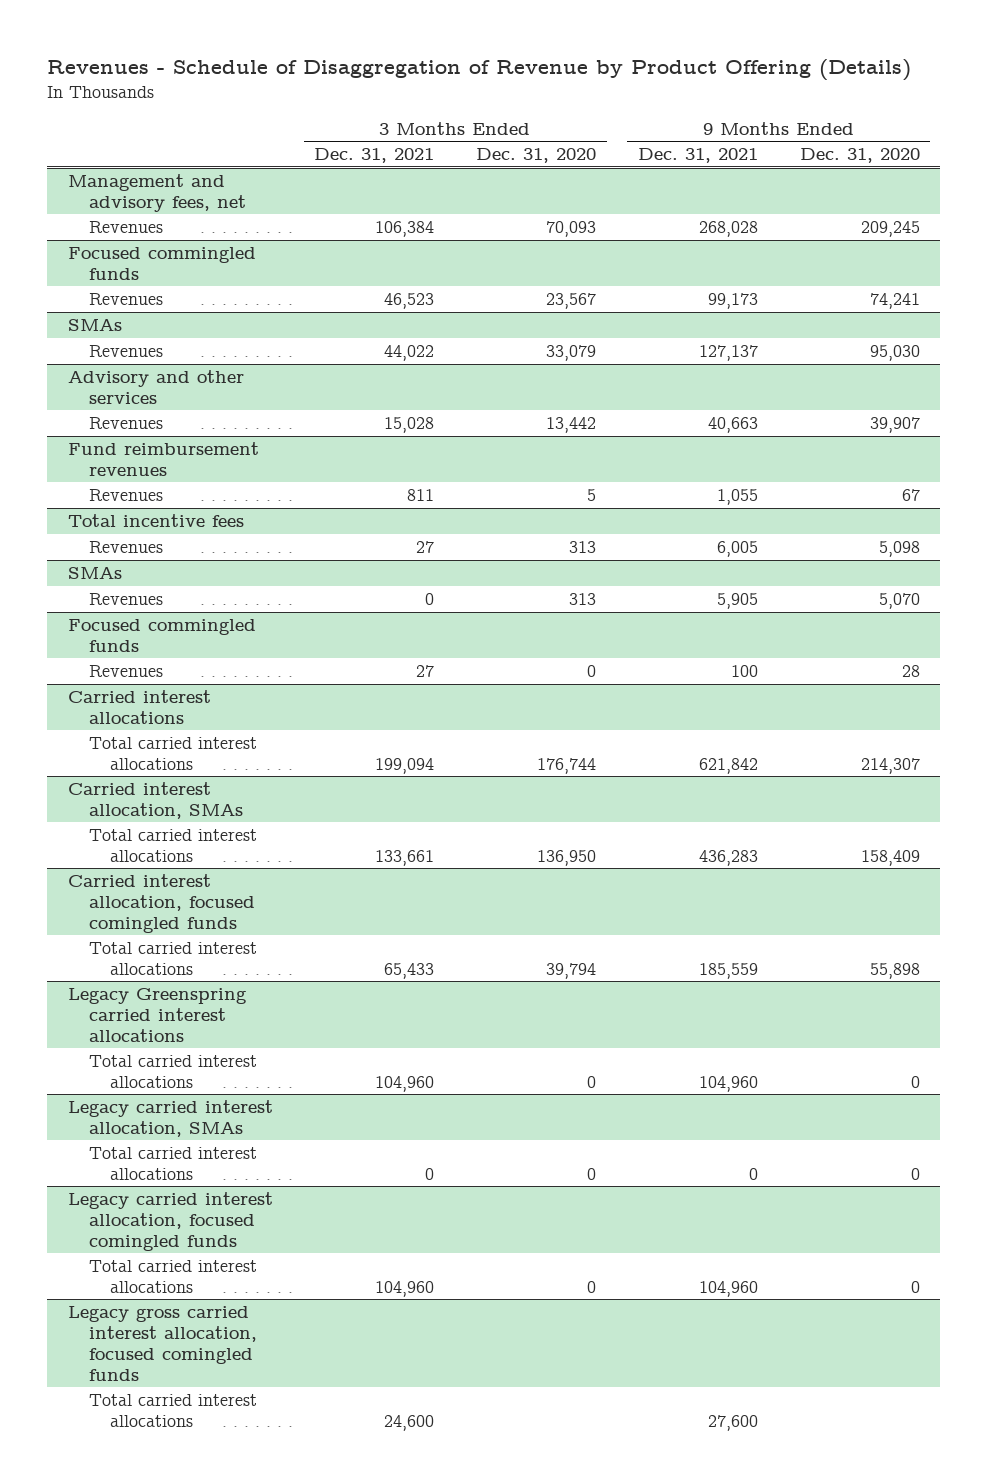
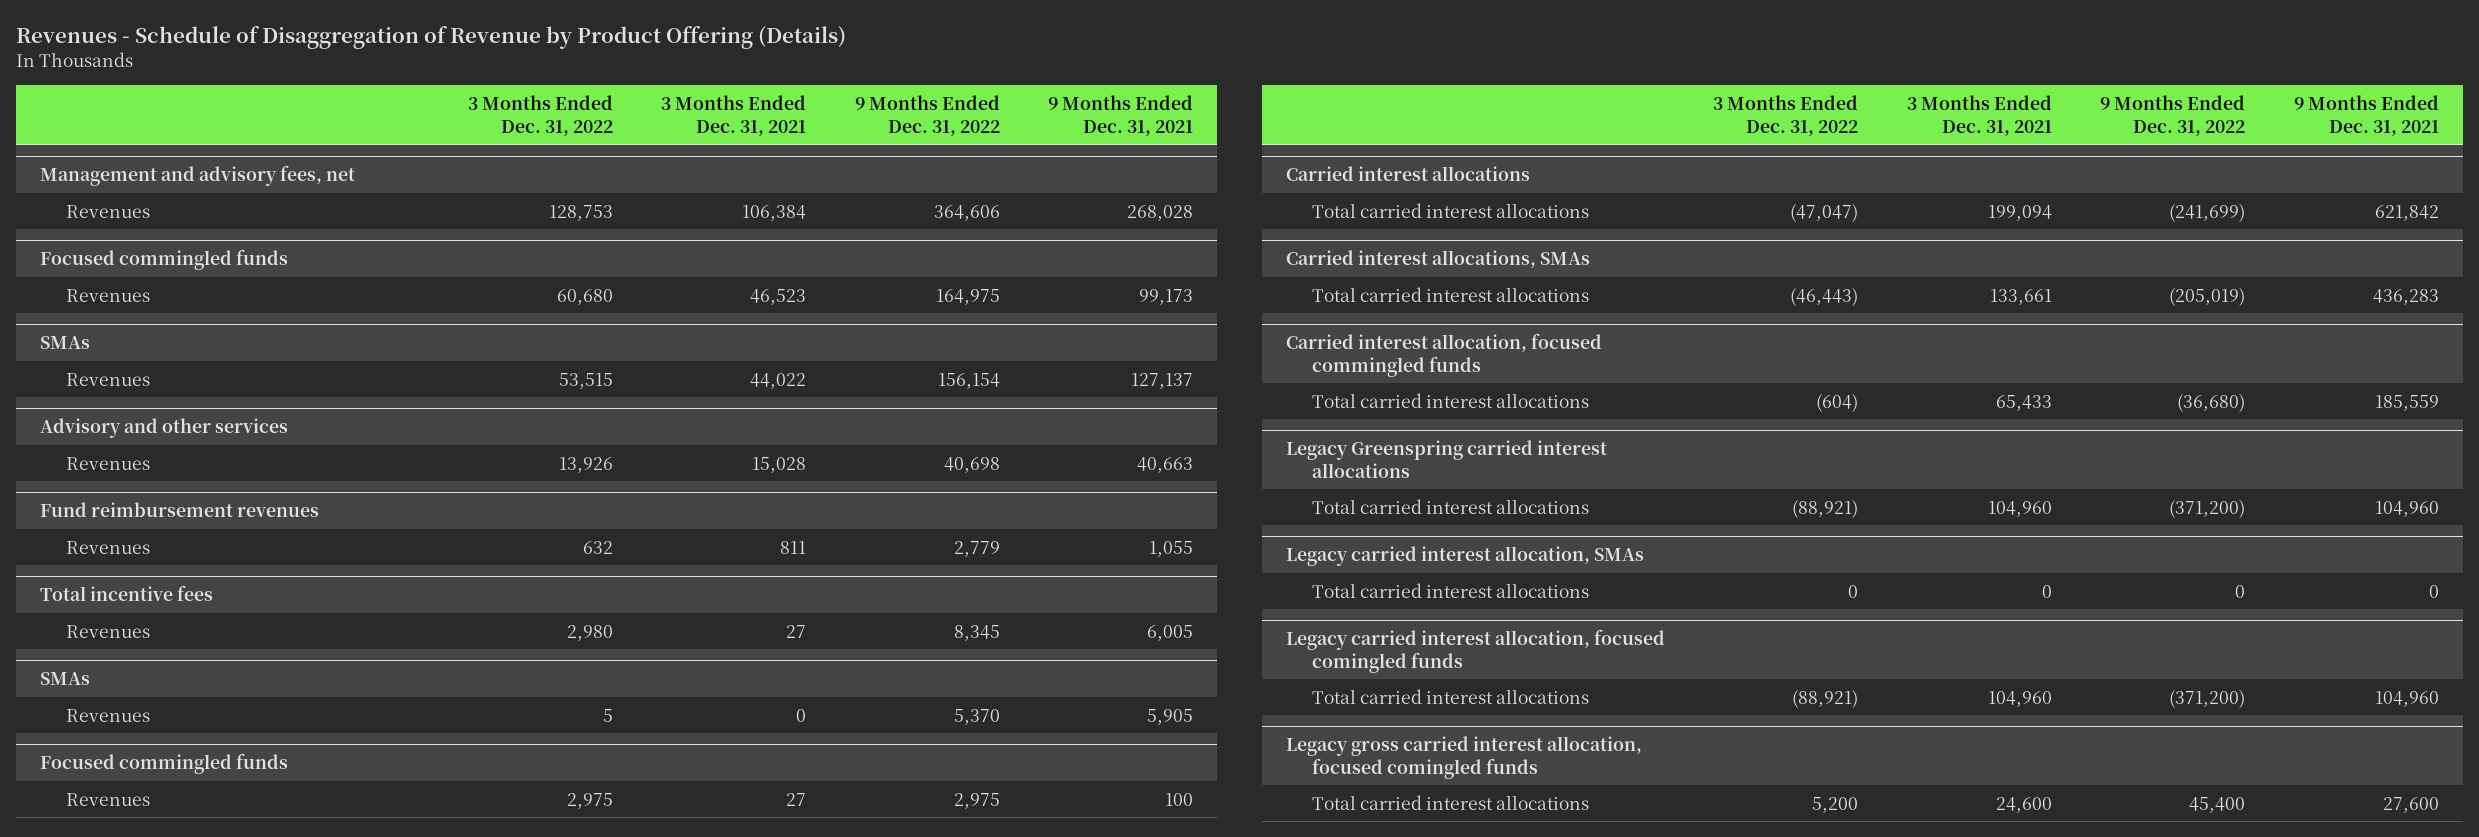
[476,148,597,164] Dec. 31, 2020 -> none
[799,148,920,164] Dec. 31, 2020 -> none
none -> [467,94,613,136] 3 Months Ended Dec. 31, 2022
none -> [854,94,1000,136] 9 Months Ended Dec. 31, 2022
[67,781,243,819] Carried interest allocation, SMAs -> [1285,250,1590,269] Carried interest allocations, SMAs
[67,873,255,933] Carried interest allocation, focused comingled funds -> [1285,333,1602,377] Carried interest allocation, focused commingled funds

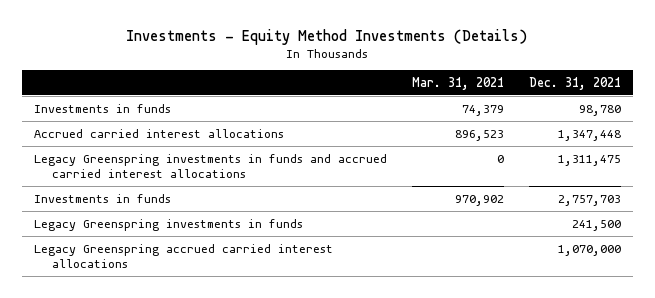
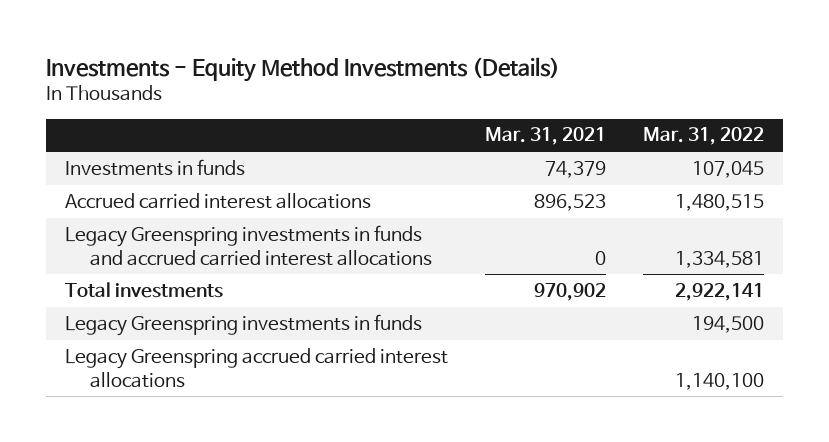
[528,76,621,90] Dec. 31, 2021 -> none
none -> [643,127,765,146] Mar. 31, 2022
[33,193,171,203] Investments in funds -> [64,281,223,298] Total investments

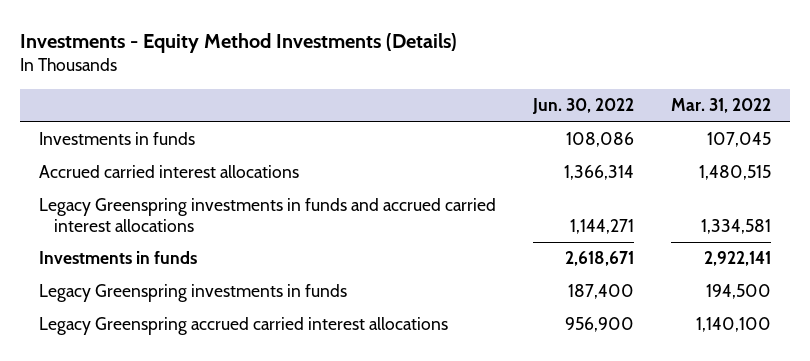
[484,127,606,146] Mar. 31, 2021 -> none
none -> [532,98,635,115] Jun. 30, 2022
[64,281,223,298] Total investments -> [38,251,197,265] Investments in funds

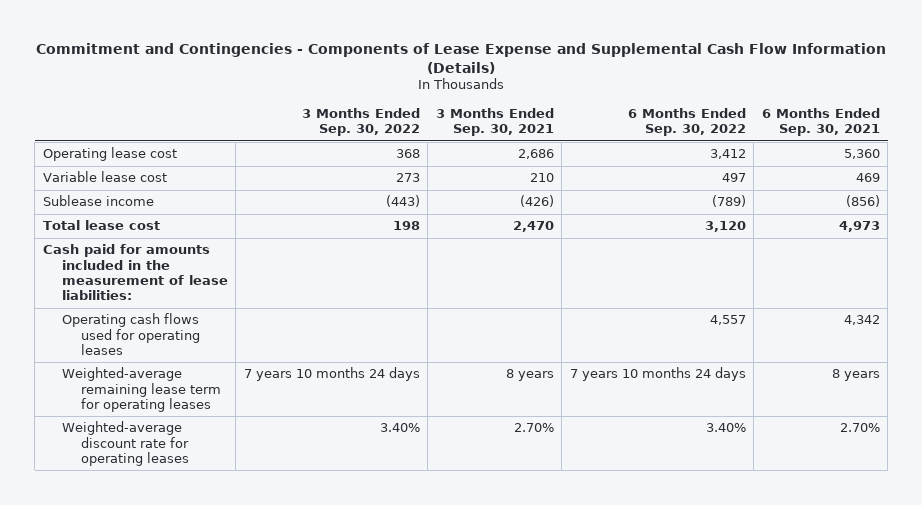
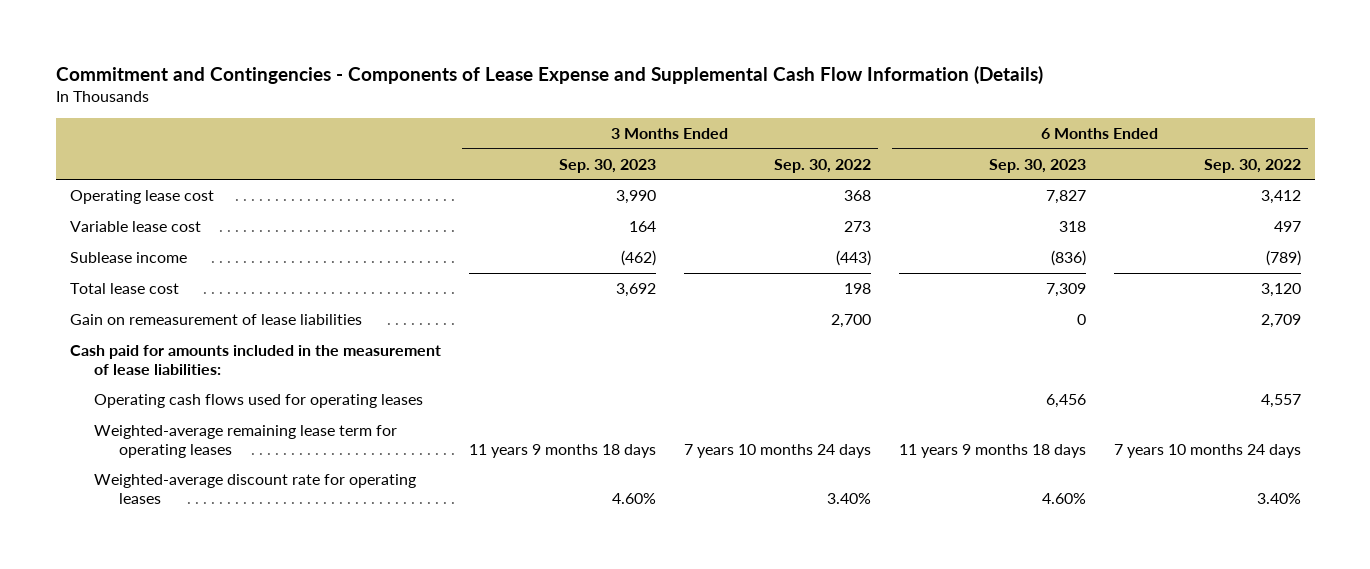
[435,108,554,137] 3 Months Ended Sep. 30, 2021 -> none
[761,108,880,137] 6 Months Ended Sep. 30, 2021 -> none
none -> [558,158,656,173] Sep. 30, 2023
none -> [988,158,1086,173] Sep. 30, 2023
none -> [69,314,362,326] Gain on remeasurement of lease liabilities

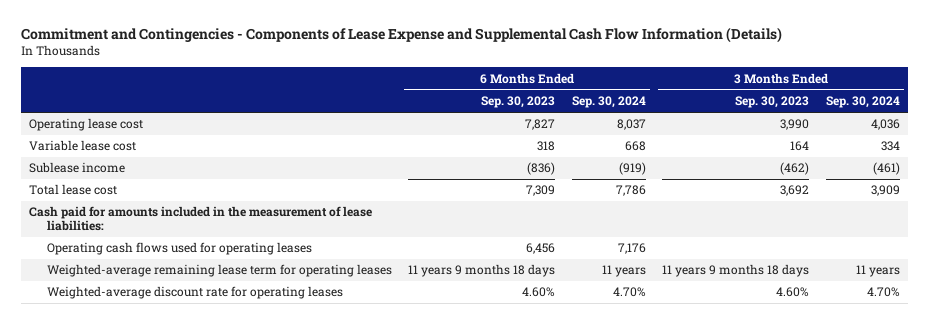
[773,158,871,173] Sep. 30, 2022 -> none
[1203,158,1301,173] Sep. 30, 2022 -> none
none -> [571,96,646,109] Sep. 30, 2024
none -> [825,96,900,109] Sep. 30, 2024
[69,314,362,326] Gain on remeasurement of lease liabilities -> none

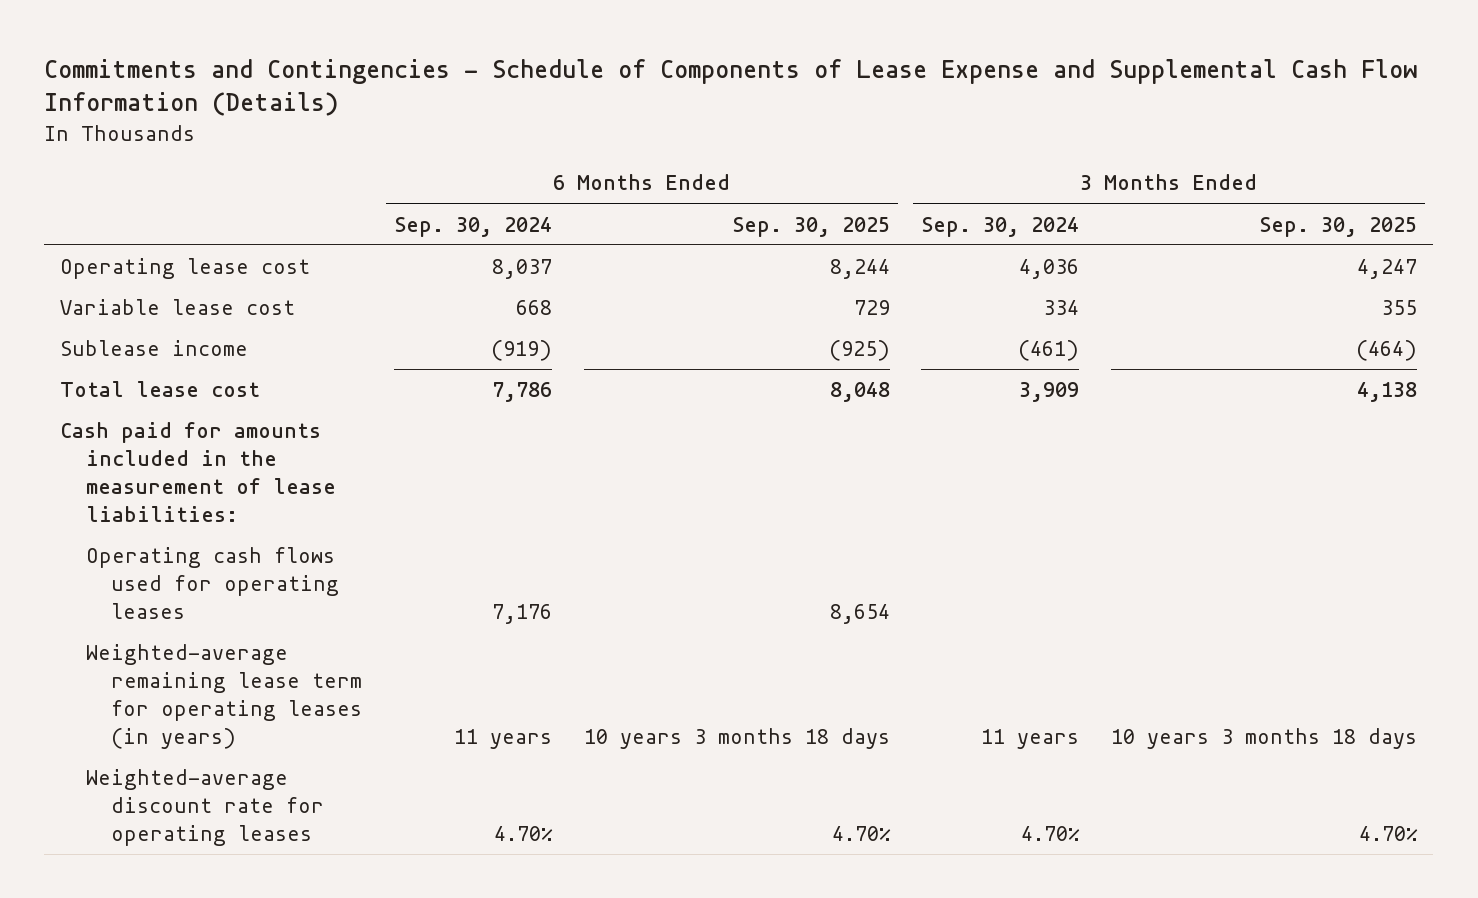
[20,27,782,44] Commitment and Contingencies - Components of Lease Expense and Supplemental Cash Flow Information (Details) -> [44,58,1418,117] Commitments and Contingencies - Schedule of Components of Lease Expense and Supplemental Cash Flow Information (Details)
[481,96,556,109] Sep. 30, 2023 -> none
[735,96,810,109] Sep. 30, 2023 -> none
none -> [731,216,890,237] Sep. 30, 2025
none -> [1259,216,1418,237] Sep. 30, 2025
[46,264,392,278] Weighted-average remaining lease term for operating leases -> [85,644,362,750] Weighted-average remaining lease term for operating leases (in years)

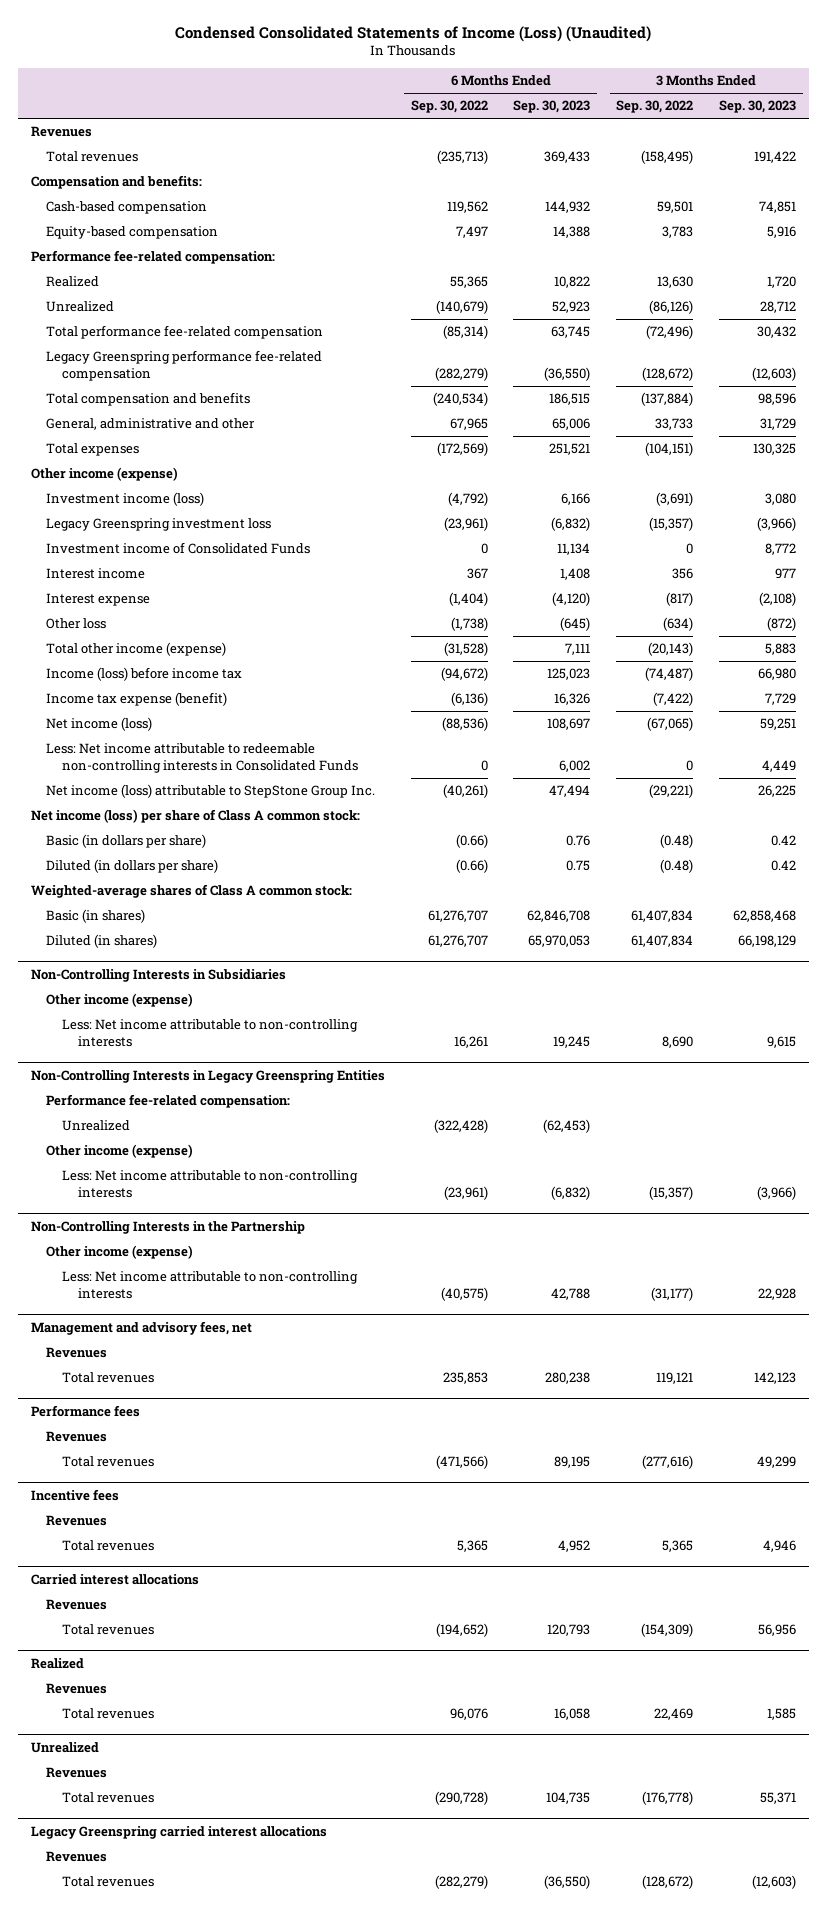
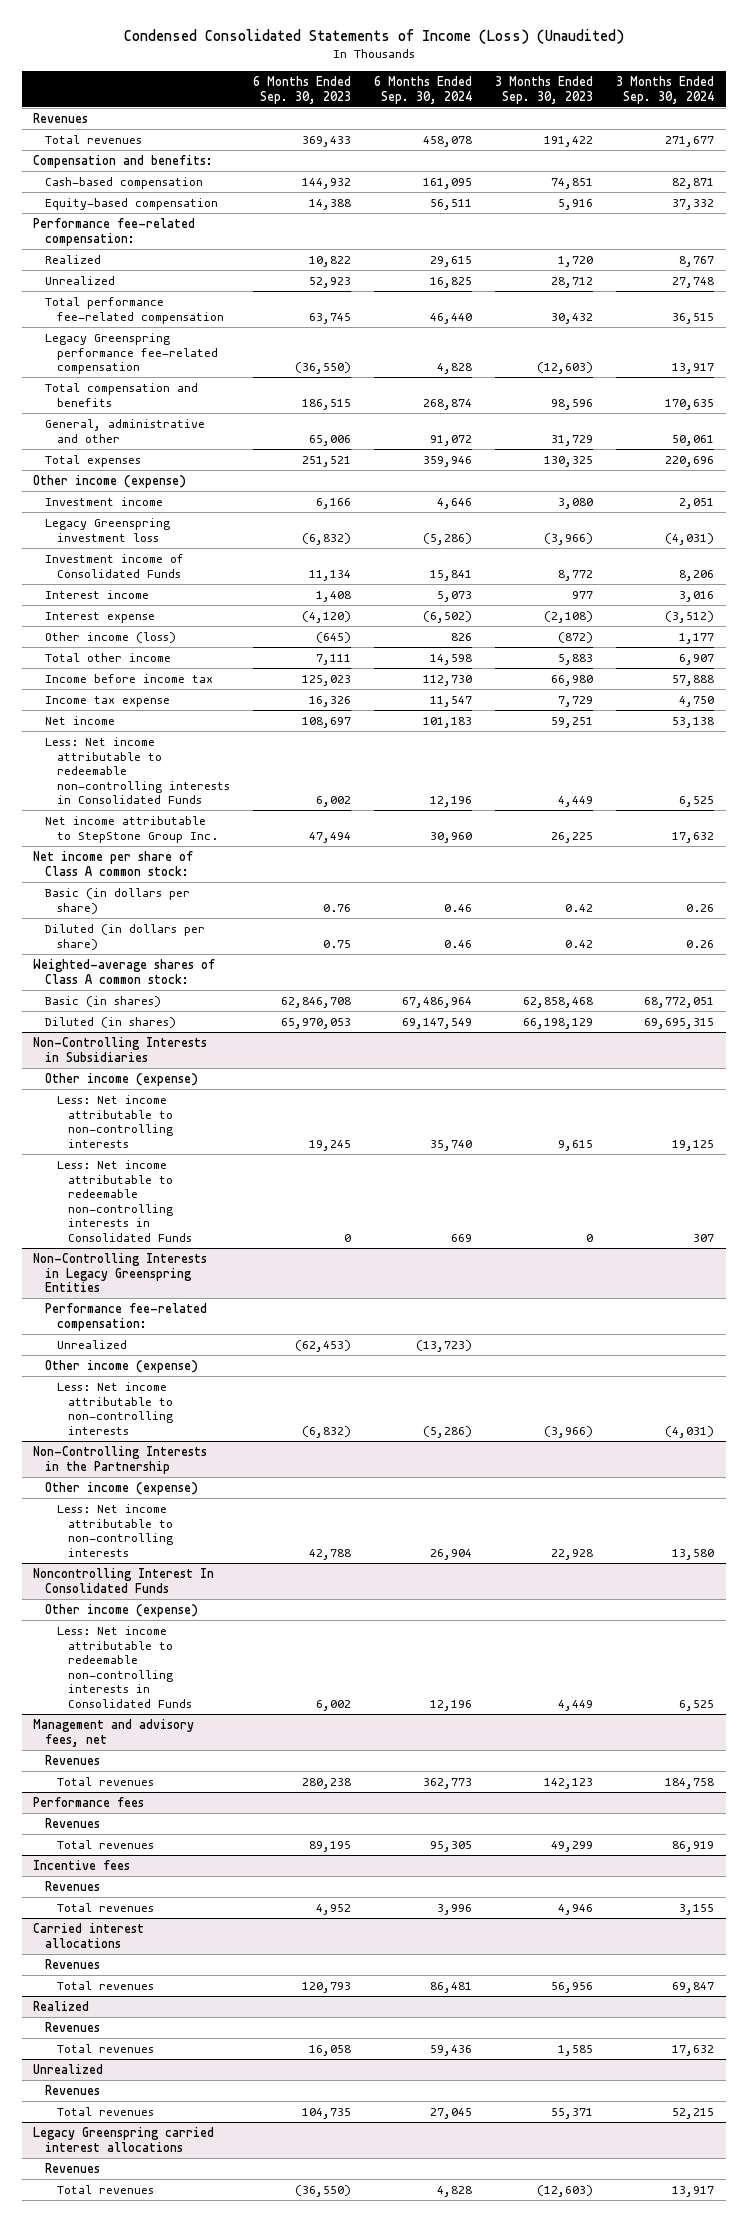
[410,100,488,114] Sep. 30, 2022 -> none
[616,100,694,114] Sep. 30, 2022 -> none
none -> [373,75,472,104] 6 Months Ended Sep. 30, 2024
none -> [616,75,715,104] 3 Months Ended Sep. 30, 2024
[46,492,205,507] Investment income (loss) -> [45,496,164,506] Investment income
[46,618,107,630] Other loss -> [45,631,177,643] Other income (loss)
[46,642,227,657] Total other income (expense) -> [45,652,172,662] Total other income
[46,667,243,682] Income (loss) before income tax -> [45,673,214,683] Income before income tax
[46,692,228,707] Income tax expense (benefit) -> [45,695,171,707] Income tax expense
[46,717,153,732] Net income (loss) -> [45,715,116,725] Net income
[46,784,376,799] Net income (loss) attributable to StepStone Group Inc. -> [45,815,218,843] Net income attributable to StepStone Group Inc.
[30,809,360,824] Net income (loss) per share of Class A common stock: -> [33,850,194,876] Net income per share of Class A common stock:
none -> [56,1159,193,1242] Less: Net income attributable to redeemable non-controlling interests in Consolidated Funds
none -> [33,1567,215,1593] Noncontrolling Interest In Consolidated Funds
none -> [45,1603,199,1617] Other income (expense)
none -> [56,1625,193,1708] Less: Net income attributable to redeemable non-controlling interests in Consolidated Funds

